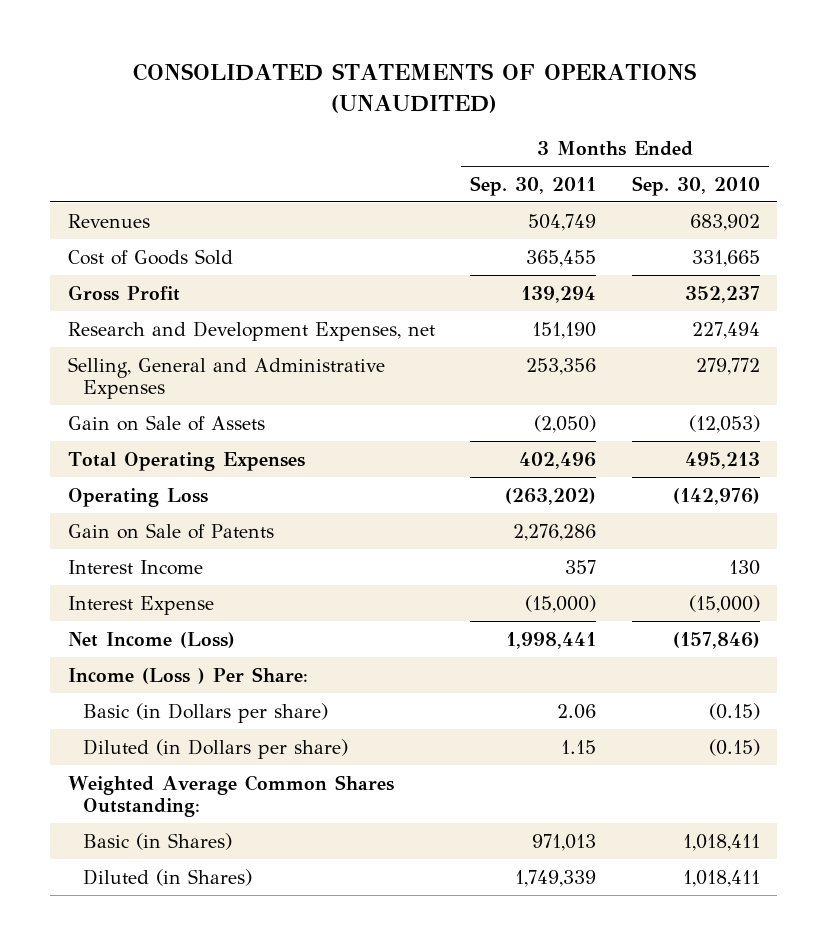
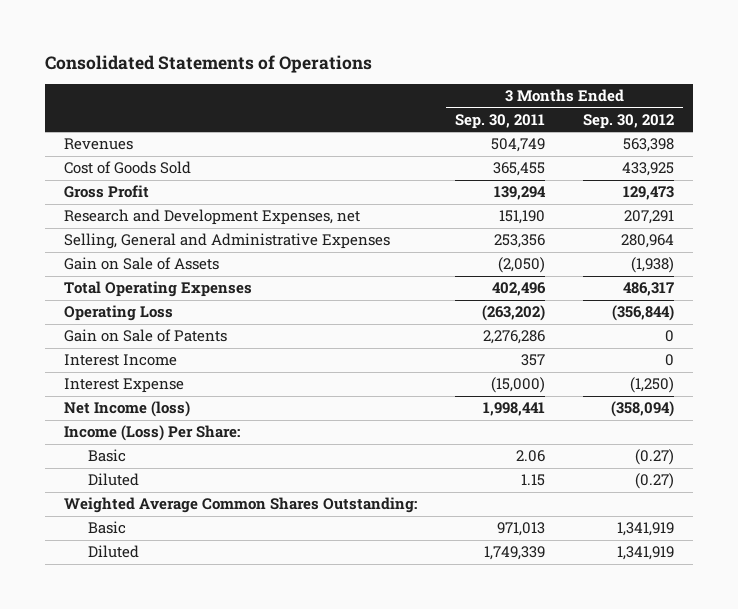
[132,63,696,114] CONSOLIDATED STATEMENTS OF OPERATIONS (UNAUDITED) -> [45,54,373,73] Consolidated Statements of Operations
[631,175,760,196] Sep. 30, 2010 -> none
none -> [582,113,674,129] Sep. 30, 2012
[67,631,235,648] Net Income (Loss) -> [64,401,191,418] Net Income (loss)
[67,666,308,684] Income (Loss ) Per Share: -> [64,425,241,442] Income (Loss) Per Share:
[83,702,329,723] Basic (in Dollars per share) -> [87,449,126,463] Basic
[83,738,349,759] Diluted (in Dollars per share) -> [87,473,139,487] Diluted
[83,832,233,850] Basic (in Shares) -> [87,521,126,535] Basic
[83,868,253,886] Diluted (in Shares) -> [87,545,139,559] Diluted

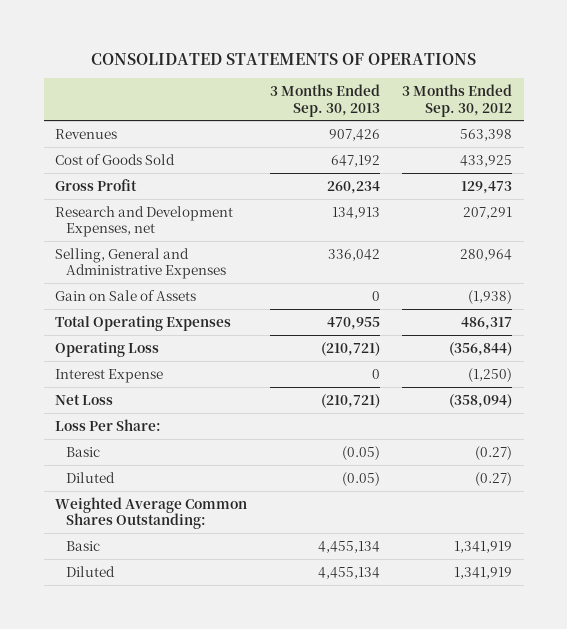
[45,54,373,73] Consolidated Statements of Operations -> [90,52,476,65] CONSOLIDATED STATEMENTS OF OPERATIONS
[455,113,546,129] Sep. 30, 2011 -> none
none -> [269,84,380,117] 3 Months Ended Sep. 30, 2013
[64,329,228,343] Gain on Sale of Patents -> none
[64,354,178,367] Interest Income -> none
[64,401,191,418] Net Income (loss) -> [54,393,113,405] Net Loss
[64,425,241,442] Income (Loss) Per Share: -> [54,418,161,431] Loss Per Share:

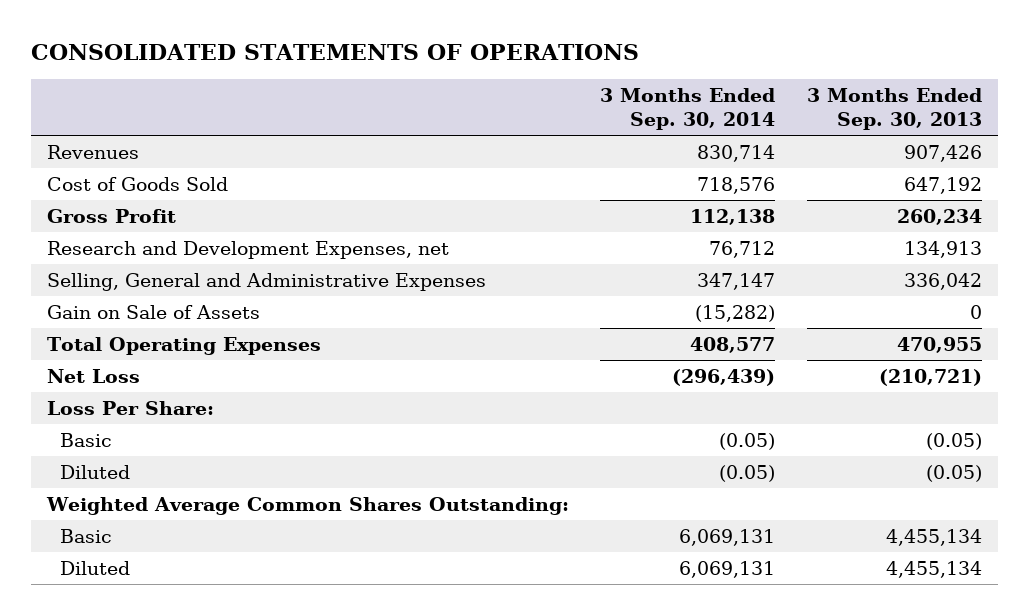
[402,84,513,117] 3 Months Ended Sep. 30, 2012 -> none
none -> [600,88,776,131] 3 Months Ended Sep. 30, 2014
[54,341,159,357] Operating Loss -> none
[54,368,163,383] Interest Expense -> none

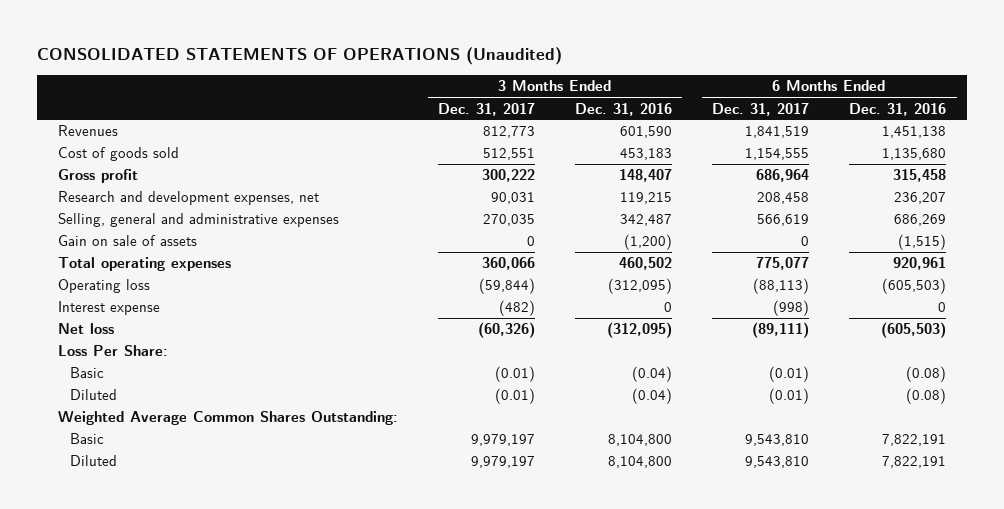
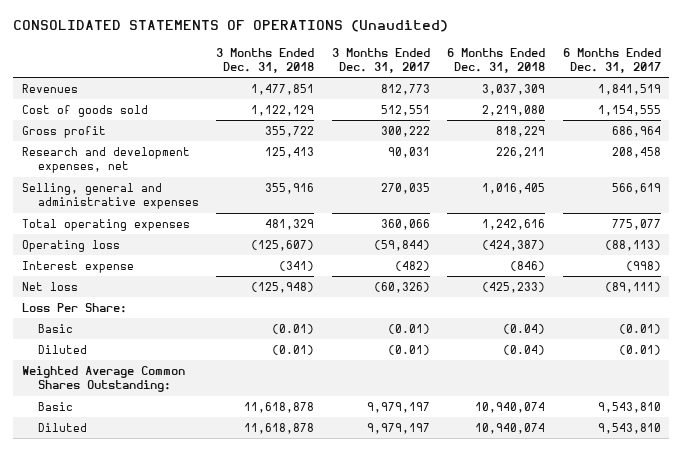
[575,102,673,116] Dec. 31, 2016 -> none
[849,102,947,116] Dec. 31, 2016 -> none
none -> [216,47,315,73] 3 Months Ended Dec. 31, 2018
none -> [447,47,546,73] 6 Months Ended Dec. 31, 2018
[57,235,197,247] Gain on sale of assets -> none

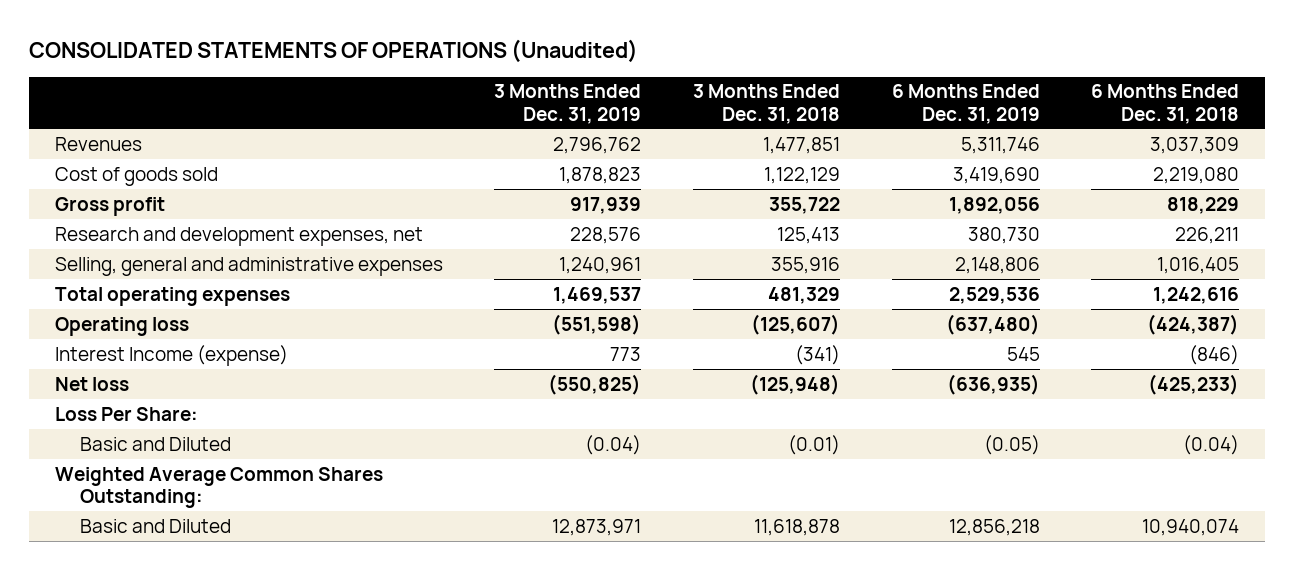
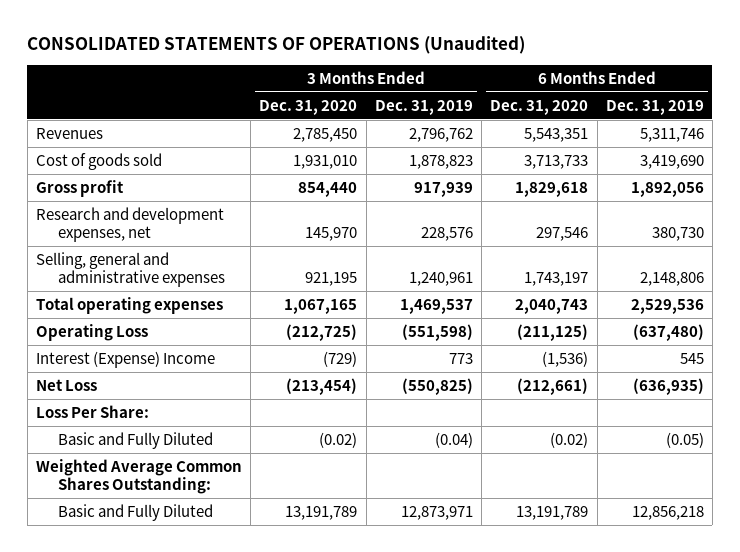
[693,84,841,124] 3 Months Ended Dec. 31, 2018 -> none
[1091,84,1240,124] 6 Months Ended Dec. 31, 2018 -> none
none -> [259,99,358,115] Dec. 31, 2020
none -> [490,99,589,115] Dec. 31, 2020
[54,316,189,336] Operating loss -> [35,323,148,341] Operating Loss
[54,344,288,366] Interest Income (expense) -> [35,350,215,368] Interest (Expense) Income
[54,376,129,391] Net loss -> [35,378,97,391] Net Loss
[80,436,232,451] Basic and Diluted -> [58,431,214,449] Basic and Fully Diluted
[80,518,232,533] Basic and Diluted -> [58,503,214,521] Basic and Fully Diluted

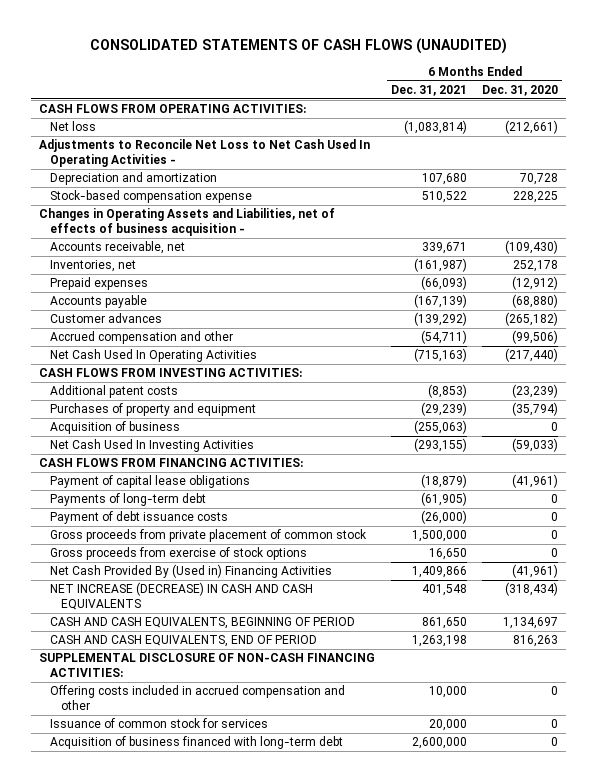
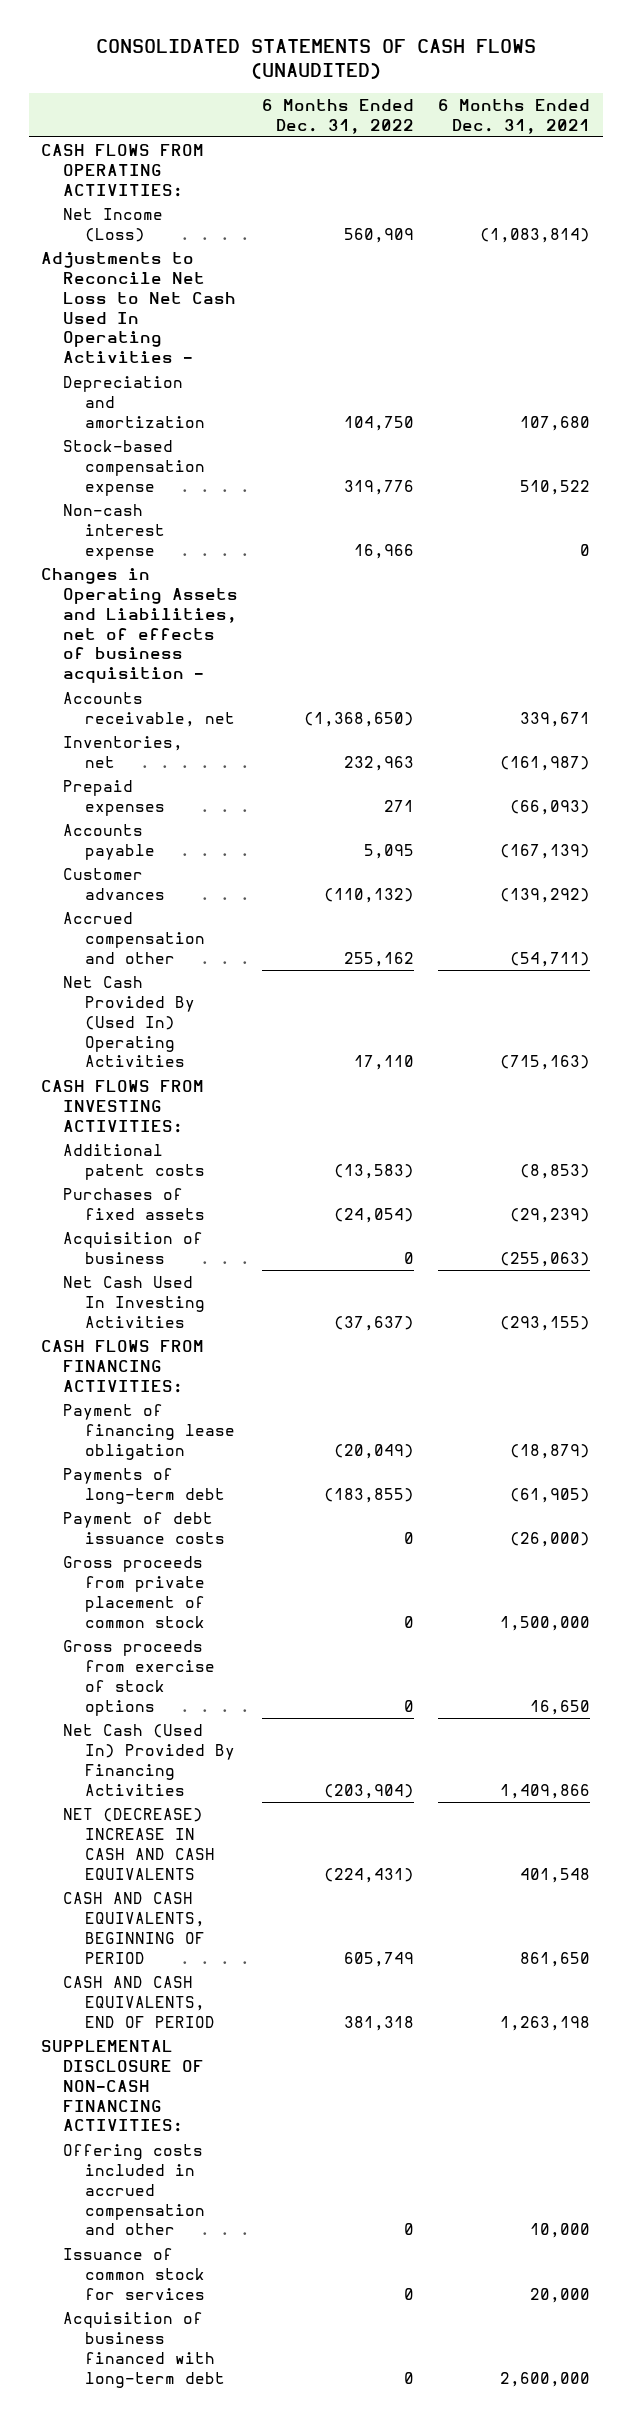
[482,84,559,96] Dec. 31, 2020 -> none
none -> [262,98,415,134] 6 Months Ended Dec. 31, 2022
[49,121,96,132] Net loss -> [63,208,164,242] Net Income (Loss)
none -> [63,504,166,560] Non-cash interest expense
[49,349,257,363] Net Cash Used In Operating Activities -> [63,976,196,1068] Net Cash Provided By (Used In) Operating Activities
[49,403,256,417] Purchases of property and equipment -> [63,1188,206,1220] Purchases of fixed assets
[49,475,250,489] Payment of capital lease obligations -> [63,1404,236,1460] Payment of financing lease obligation
[49,564,332,579] Net Cash Provided By (Used in) Financing Activities -> [63,1724,236,1796] Net Cash (Used In) Provided By Financing Activities
[49,582,313,610] NET INCREASE (DECREASE) IN CASH AND CASH EQUIVALENTS -> [63,1808,216,1880] NET (DECREASE) INCREASE IN CASH AND CASH EQUIVALENTS

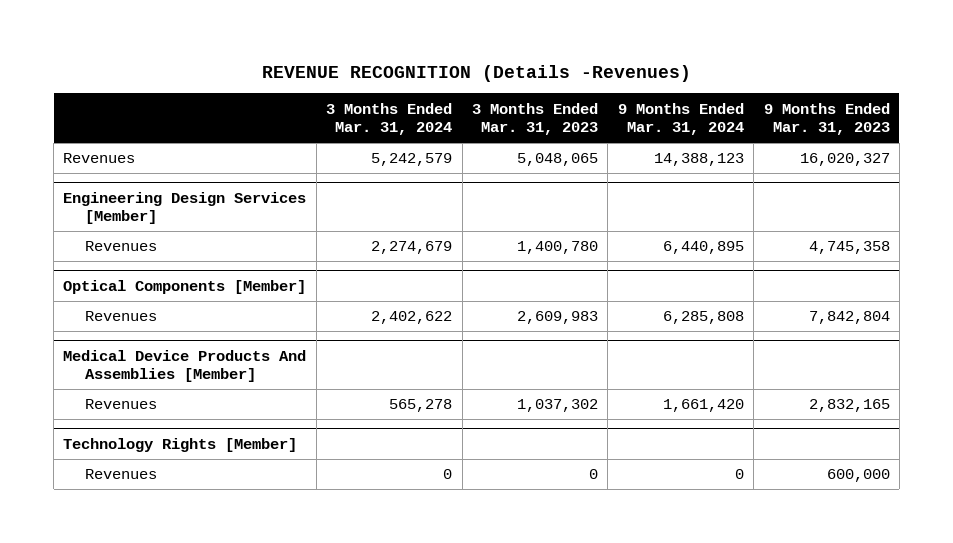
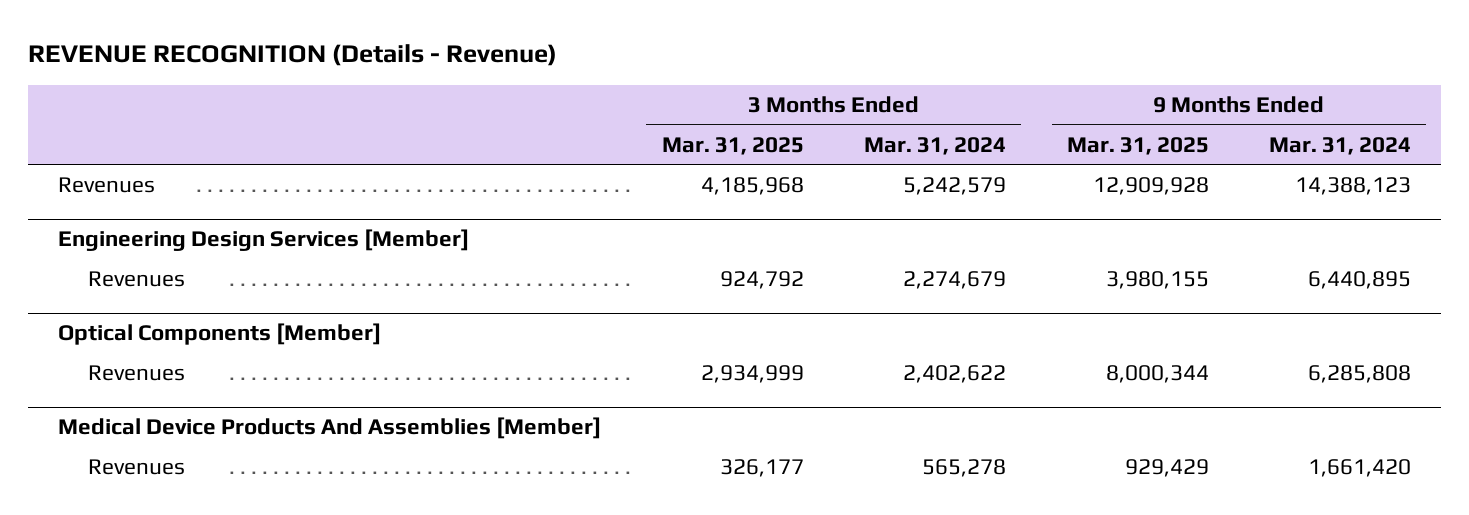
[261,64,691,82] REVENUE RECOGNITION (Details -Revenues) -> [27,44,557,67] REVENUE RECOGNITION (Details - Revenue)
[472,102,599,136] 3 Months Ended Mar. 31, 2023 -> none
[763,102,890,136] 9 Months Ended Mar. 31, 2023 -> none
none -> [661,136,804,155] Mar. 31, 2025
none -> [1066,136,1209,155] Mar. 31, 2025
[63,437,298,452] Technology Rights [Member] -> none
[84,469,157,480] Revenues -> none

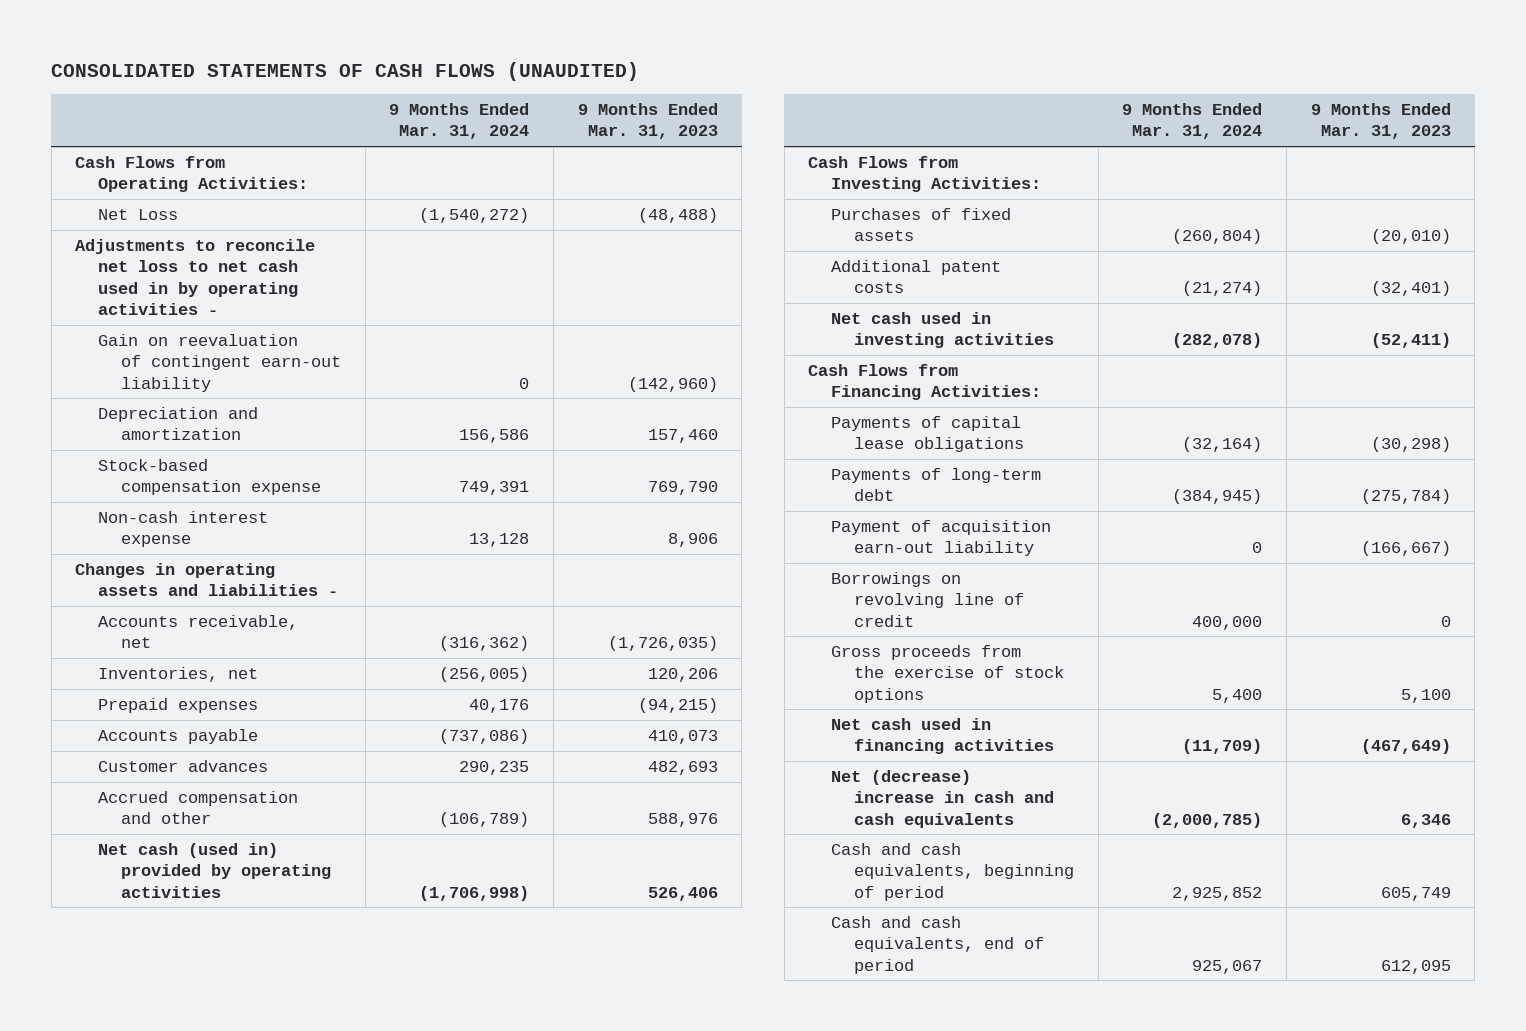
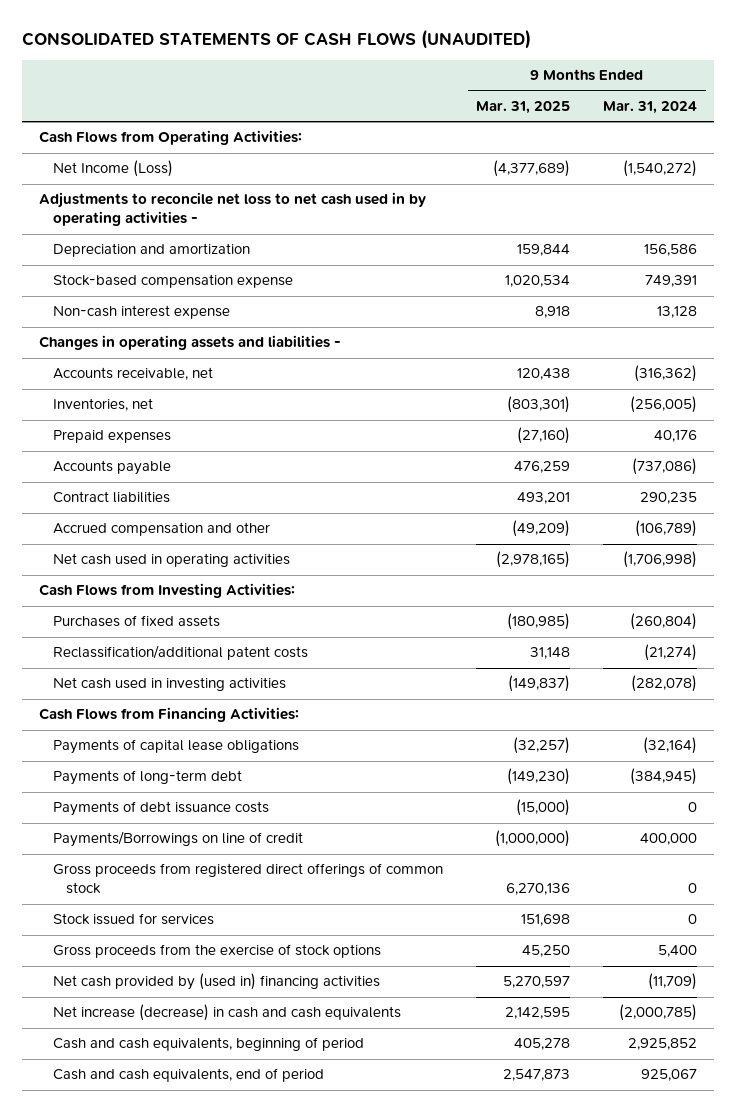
[577,103,718,140] 9 Months Ended Mar. 31, 2023 -> none
none -> [475,101,570,115] Mar. 31, 2025
[98,209,179,221] Net Loss -> [52,160,173,178] Net Income (Loss)
[98,334,342,392] Gain on reevaluation of contingent earn-out liability -> none
[98,760,269,773] Customer advances -> [52,491,170,504] Contract liabilities
[98,843,332,898] Net cash (used in) provided by operating activities -> [52,553,290,568] Net cash used in operating activities
[831,260,1002,294] Additional patent costs -> [52,645,308,661] Reclassification/additional patent costs
[831,520,1052,557] Payment of acquisition earn-out liability -> none
none -> [52,801,269,817] Payments of debt issuance costs
[831,572,1025,627] Borrowings on revolving line of credit -> [52,831,303,848] Payments/Borrowings on line of credit
none -> [52,863,443,895] Gross proceeds from registered direct offerings of common stock
none -> [52,913,214,926] Stock issued for services
[831,718,1055,755] Net cash used in financing activities -> [52,973,380,991] Net cash provided by (used in) financing activities
[831,770,1055,828] Net (decrease) increase in cash and cash equivalents -> [52,1004,401,1022] Net increase (decrease) in cash and cash equivalents

